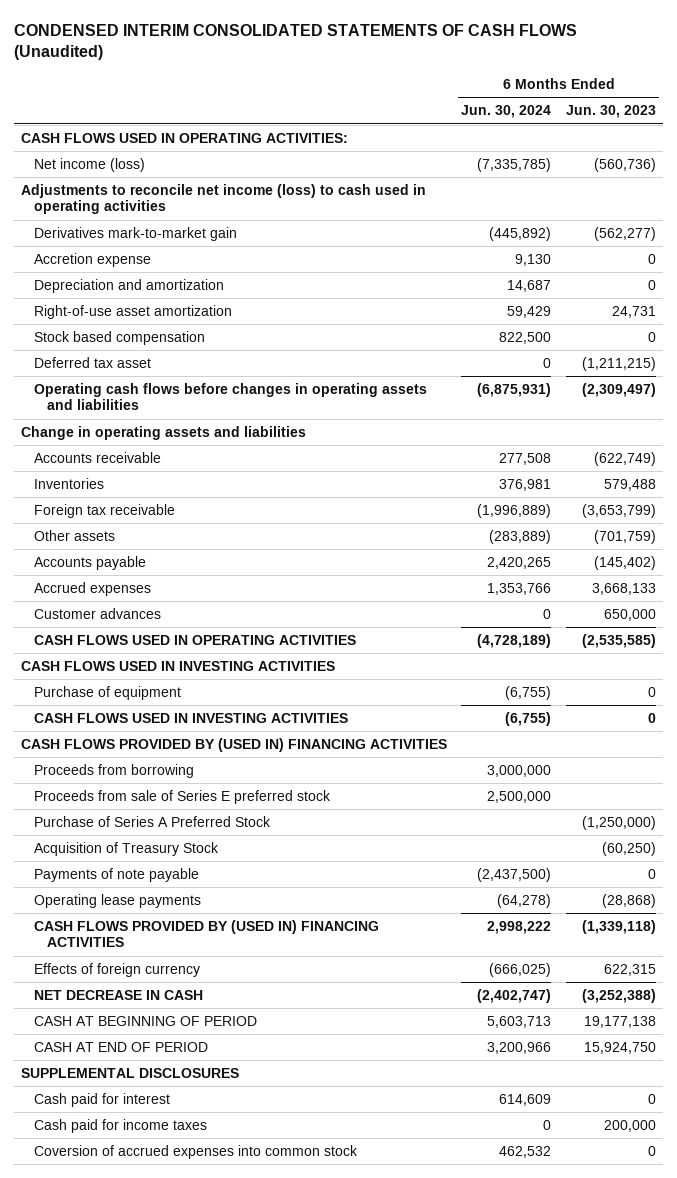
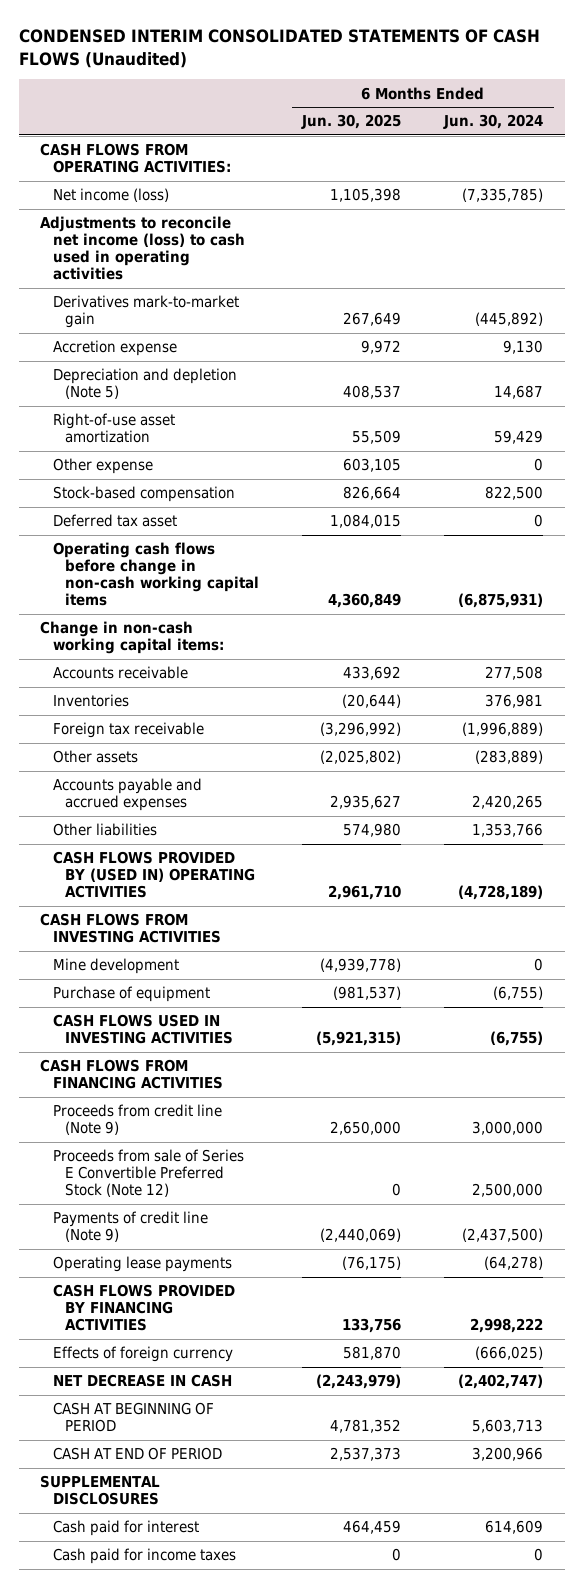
[565,105,656,119] Jun. 30, 2023 -> none
none -> [301,114,402,130] Jun. 30, 2025
[21,132,349,143] CASH FLOWS USED IN OPERATING ACTIVITIES: -> [40,143,231,174] CASH FLOWS FROM OPERATING ACTIVITIES:
[34,278,225,293] Depreciation and amortization -> [52,368,237,400] Depreciation and depletion (Note 5)
none -> [52,458,153,475] Other expense
[34,330,206,345] Stock based compensation -> [52,486,235,503] Stock-based compensation
[21,425,307,440] Change in operating assets and liabilities -> none
[34,382,428,411] Operating cash flows before changes in operating assets and liabilities -> [52,542,260,607] Operating cash flows before change in non-cash working capital items
none -> [40,621,224,655] Change in non-cash working capital items:
[34,607,162,619] Customer advances -> none
[34,555,147,570] Accounts payable -> [52,778,202,812] Accounts payable and accrued expenses
[34,581,152,596] Accrued expenses -> [52,823,157,837] Other liabilities
[34,634,357,645] CASH FLOWS USED IN OPERATING ACTIVITIES -> [52,851,256,899] CASH FLOWS PROVIDED BY (USED IN) OPERATING ACTIVITIES
[21,660,336,671] CASH FLOWS USED IN INVESTING ACTIVITIES -> [40,913,221,944] CASH FLOWS FROM INVESTING ACTIVITIES
none -> [52,958,179,975] Mine development
[34,763,195,778] Proceeds from borrowing -> none
[34,815,272,827] Purchase of Series A Preferred Stock -> none
[34,841,220,856] Acquisition of Treasury Stock -> none
[21,737,448,752] CASH FLOWS PROVIDED BY (USED IN) FINANCING ACTIVITIES -> [40,1059,223,1090] CASH FLOWS FROM FINANCING ACTIVITIES
none -> [52,1104,222,1136] Proceeds from credit line (Note 9)
[34,789,332,804] Proceeds from sale of Series E preferred stock -> [52,1149,244,1198] Proceeds from sale of Series E Convertible Preferred Stock (Note 12)
[34,867,200,882] Payments of note payable -> [52,1211,208,1243] Payments of credit line (Note 9)
[34,919,380,948] CASH FLOWS PROVIDED BY (USED IN) FINANCING ACTIVITIES -> [52,1284,235,1332] CASH FLOWS PROVIDED BY FINANCING ACTIVITIES
[34,1144,359,1159] Coversion of accrued expenses into common stock -> none

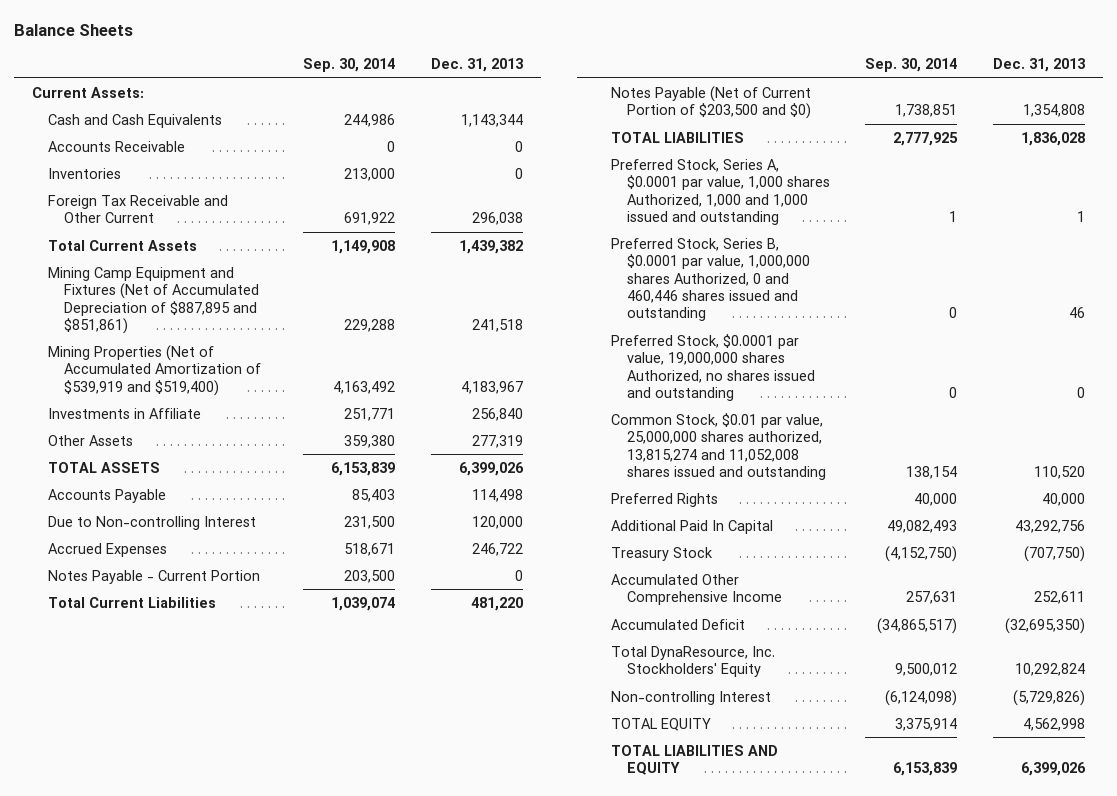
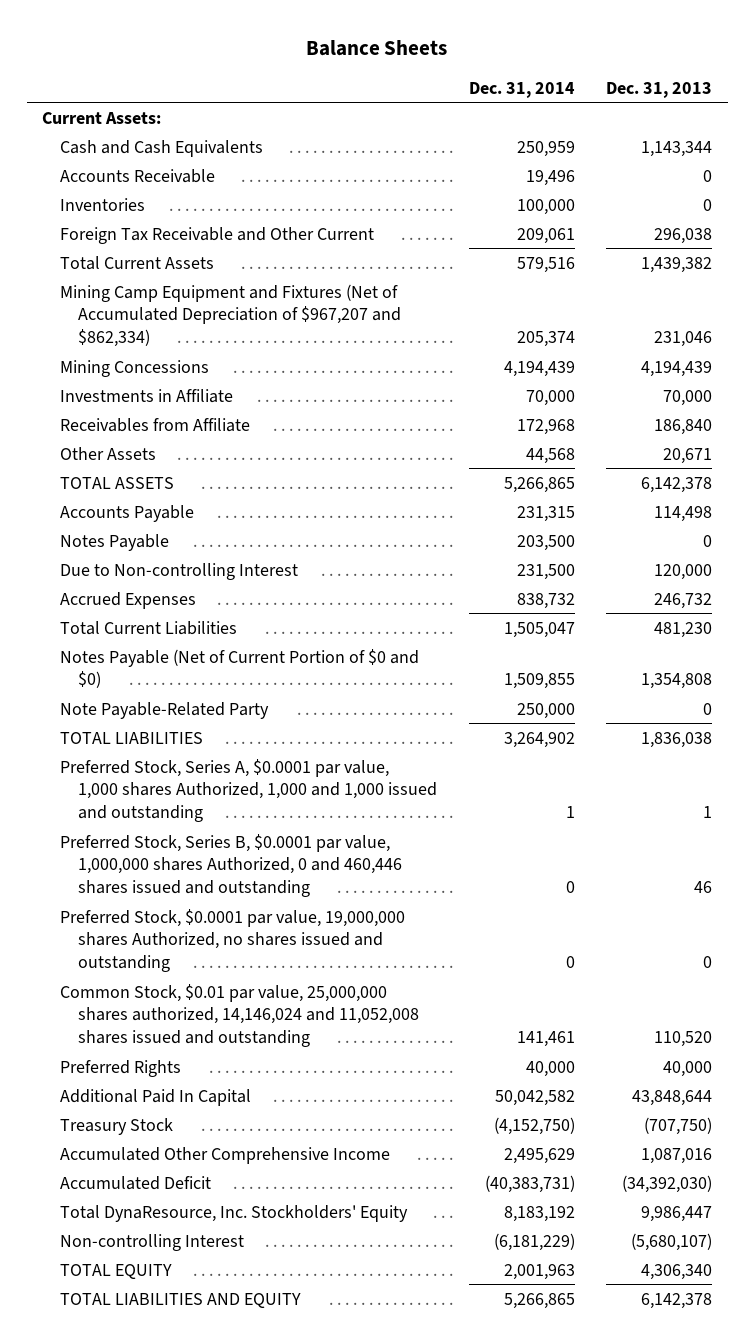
[303,58,396,73] Sep. 30, 2014 -> none
none -> [468,81,575,98] Dec. 31, 2014
[48,344,262,396] Mining Properties (Net of Accumulated Amortization of $539,919 and $519,400) -> none
[48,266,260,335] Mining Camp Equipment and Fixtures (Net of Accumulated Depreciation of $887,895 and $851,861) -> [60,283,402,348] Mining Camp Equipment and Fixtures (Net of Accumulated Depreciation of $967,207 and $862,334)
[471,319,523,333] 241,518 -> [654,331,713,348] 231,046
none -> [60,359,210,377] Mining Concessions
[471,407,523,421] 256,840 -> [663,389,713,406] 70,000
none -> [60,417,251,432] Receivables from Affiliate
[471,434,523,448] 277,319 -> [663,447,713,464] 20,671
[458,461,524,476] 6,399,026 -> [641,476,713,493] 6,142,378
none -> [60,533,170,551] Notes Payable
[48,569,261,584] Notes Payable - Current Portion -> none
[471,542,523,556] 246,722 -> [654,592,713,609] 246,732
[470,596,523,611] 481,220 -> [654,621,713,638] 481,230
[610,85,811,120] Notes Payable (Net of Current Portion of $203,500 and $0) -> [60,648,420,689] Notes Payable (Net of Current Portion of $0 and $0)
none -> [60,701,270,719] Note Payable-Related Party
[1021,131,1086,146] 1,836,028 -> [641,731,713,748] 1,836,038
[610,412,826,481] Common Stock, $0.01 par value, 25,000,000 shares authorized, 13,815,274 and 11,052,008 shares issued and outstanding -> [60,983,420,1048] Common Stock, $0.01 par value, 25,000,000 shares authorized, 14,146,024 and 11,052,008 shares issued and outstanding
[1015,519,1086,533] 43,292,756 -> [632,1089,713,1106] 43,848,644
[1034,591,1086,605] 252,611 -> [641,1147,713,1164] 1,087,016
[1005,617,1086,634] (32,695,350) -> [622,1174,713,1193] (34,392,030)
[1015,663,1086,677] 10,292,824 -> [641,1205,713,1222] 9,986,447
[1013,689,1086,706] (5,729,826) -> [631,1232,713,1251] (5,680,107)
[1023,717,1086,731] 4,562,998 -> [641,1263,713,1280] 4,306,340
[1021,762,1087,777] 6,399,026 -> [641,1292,713,1309] 6,142,378

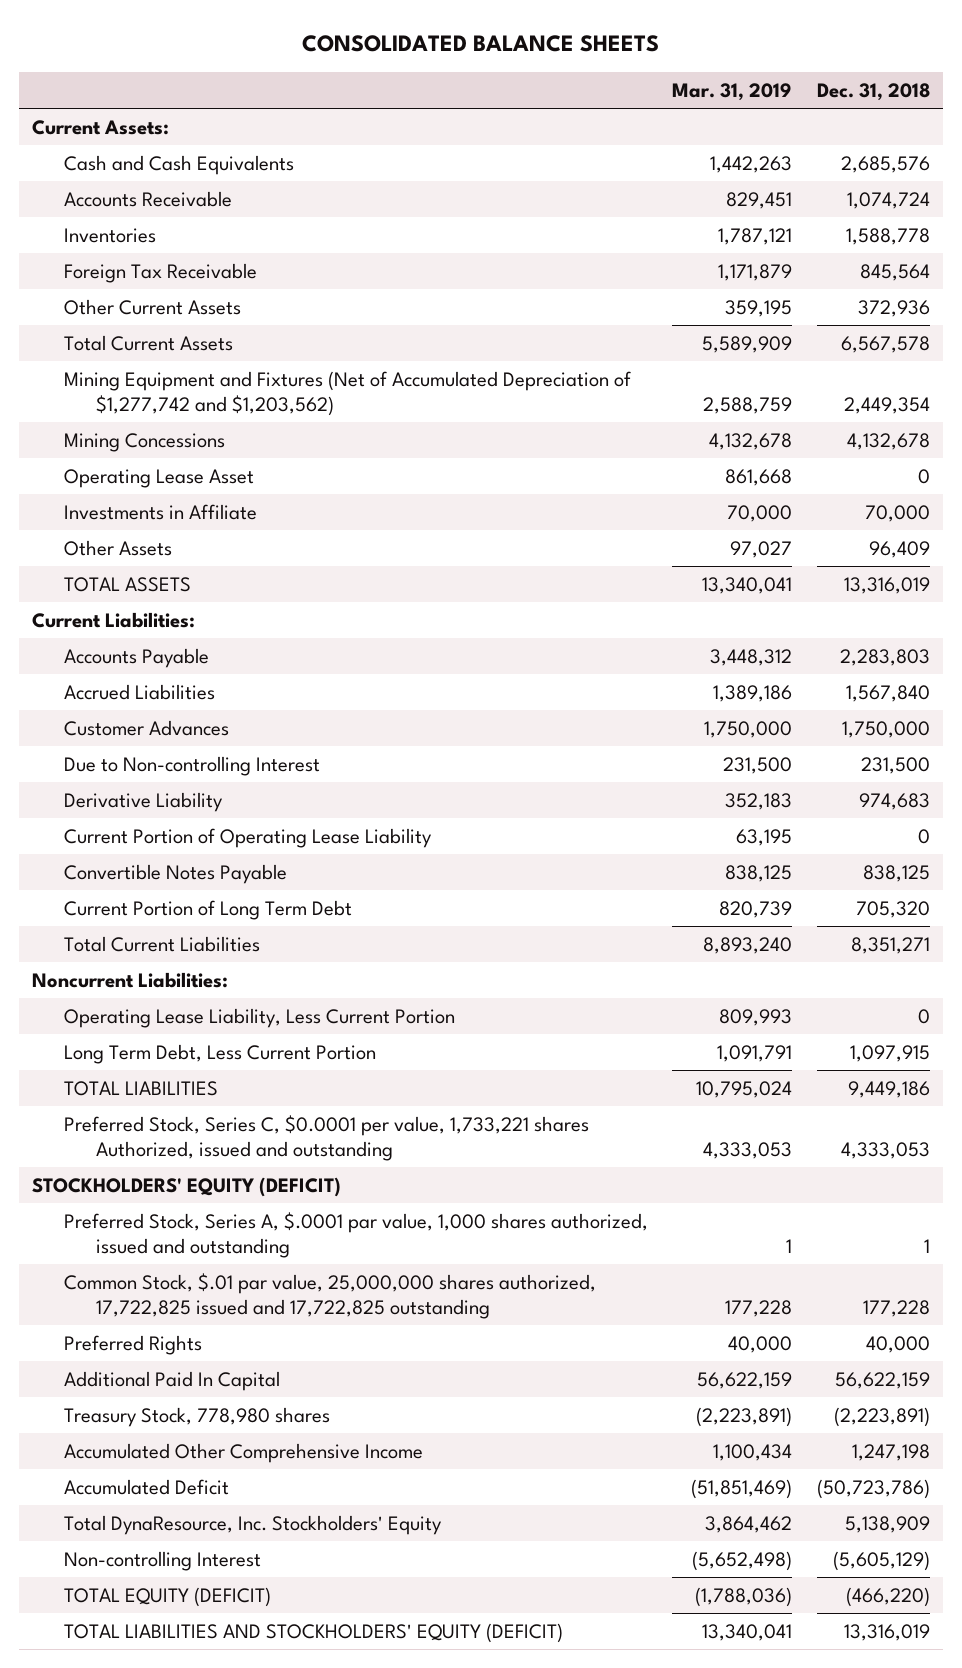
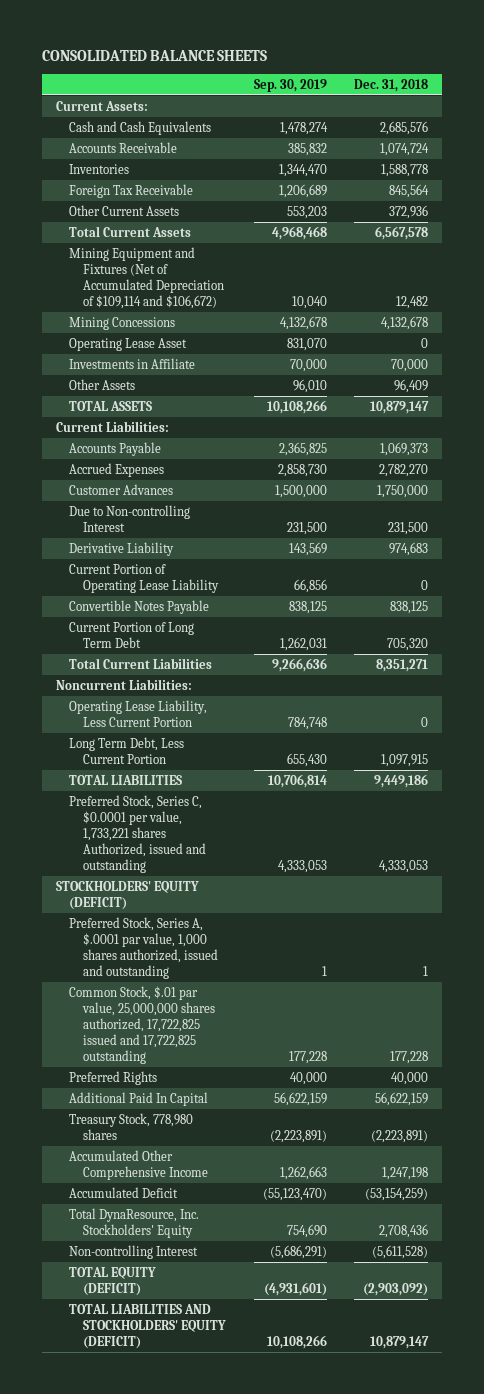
[672,82,793,101] Mar. 31, 2019 -> none
none -> [253,78,327,92] Sep. 30, 2019
[63,370,631,416] Mining Equipment and Fixtures (Net of Accumulated Depreciation of $1,277,742 and $1,203,562) -> [69,246,224,309] Mining Equipment and Fixtures (Net of Accumulated Depreciation of $109,114 and $106,672)
[844,396,931,414] 2,449,354 -> [396,295,429,309] 12,482
[844,576,931,594] 13,316,019 -> [370,400,430,414] 10,879,147
[840,648,931,666] 2,283,803 -> [380,441,429,456] 1,069,373
[63,683,215,700] Accrued Liabilities -> [69,462,165,477] Accrued Expenses
[846,684,931,702] 1,567,840 -> [379,463,429,477] 2,782,270
[817,1478,931,1499] (50,723,786) -> [365,1187,429,1201] (53,154,259)
[845,1515,931,1533] 5,138,909 -> [379,1223,429,1238] 2,708,436
[833,1550,931,1571] (5,605,129) -> [372,1244,429,1259] (5,611,528)
[846,1586,931,1607] (466,220) -> [363,1282,429,1296] (2,903,092)
[844,1623,931,1641] 13,316,019 -> [370,1335,430,1349] 10,879,147

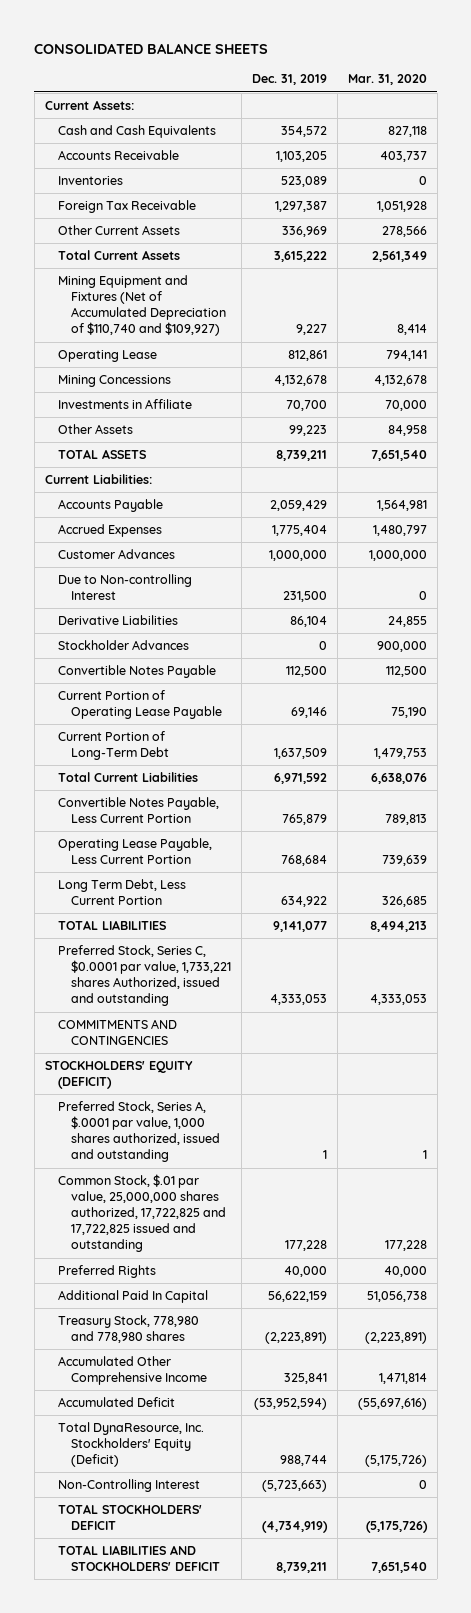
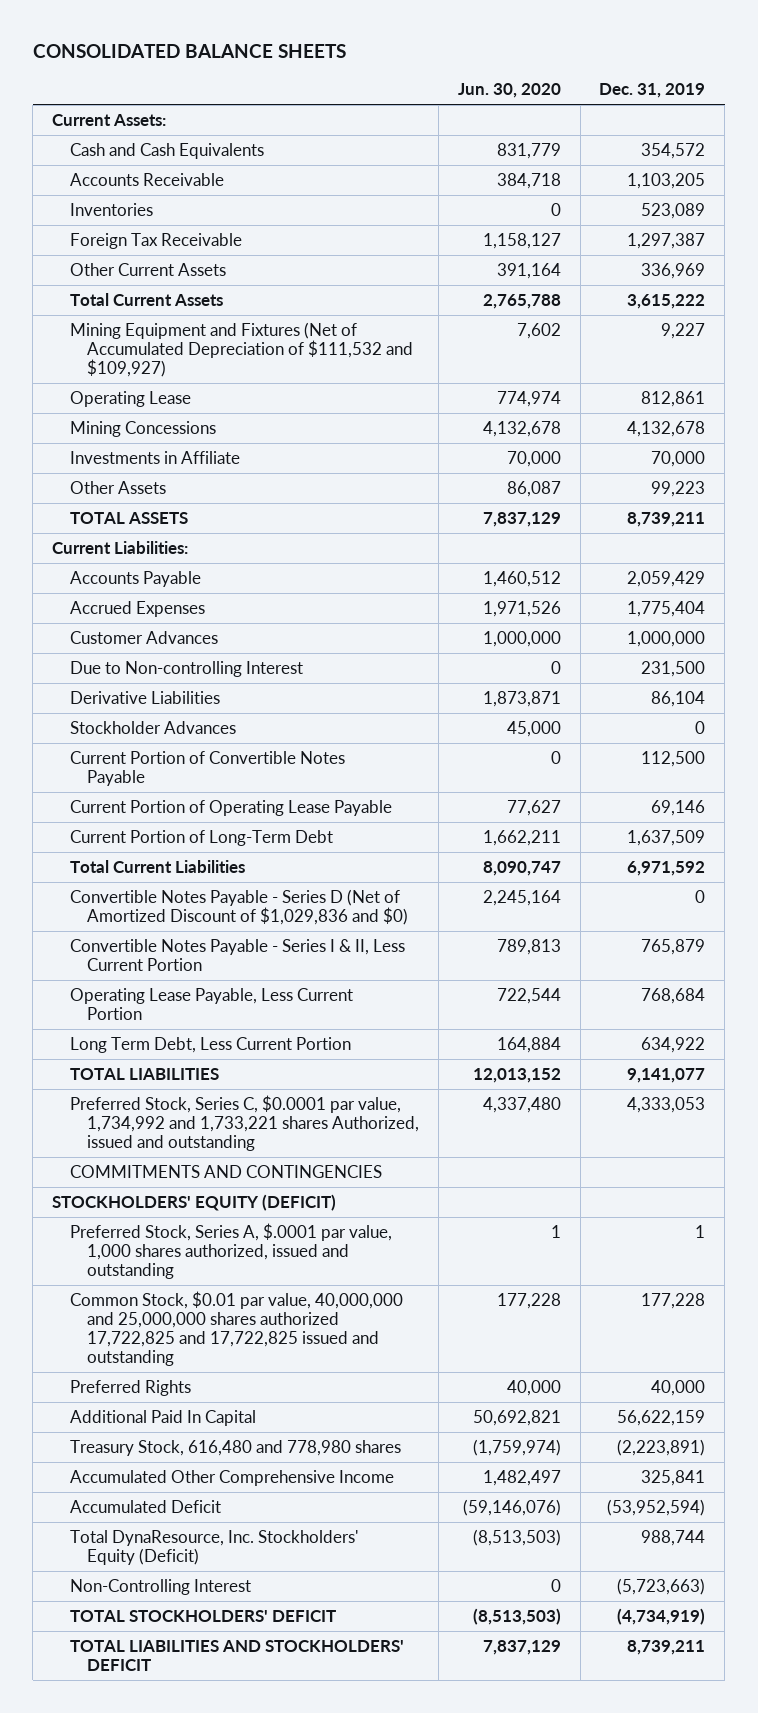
[347,74,427,86] Mar. 31, 2020 -> none
none -> [457,83,561,99] Jun. 30, 2020
[57,275,226,337] Mining Equipment and Fixtures (Net of Accumulated Depreciation of $110,740 and $109,927) -> [69,321,413,377] Mining Equipment and Fixtures (Net of Accumulated Depreciation of $111,532 and $109,927)
[285,400,327,412] 70,700 -> [651,450,706,467] 70,000
[57,665,216,679] Convertible Notes Payable -> [69,750,345,786] Current Portion of Convertible Notes Payable
none -> [69,888,408,925] Convertible Notes Payable - Series D (Net of Amortized Discount of $1,029,836 and $0)
[57,797,219,824] Convertible Notes Payable, Less Current Portion -> [69,938,405,971] Convertible Notes Payable - Series I & II, Less Current Portion
[57,945,231,1007] Preferred Stock, Series C, $0.0001 par value, 1,733,221 shares Authorized, issued and outstanding -> [69,1094,419,1151] Preferred Stock, Series C, $0.0001 par value, 1,734,992 and 1,733,221 shares Authorized, issued and outstanding
[57,1174,226,1253] Common Stock, $.01 par value, 25,000,000 shares authorized, 17,722,825 and 17,722,825 issued and outstanding -> [69,1290,403,1366] Common Stock, $0.01 par value, 40,000,000 and 25,000,000 shares authorized 17,722,825 and 17,722,825 issued and outstanding
[57,1315,199,1344] Treasury Stock, 778,980 and 778,980 shares -> [69,1439,401,1456] Treasury Stock, 616,480 and 778,980 shares

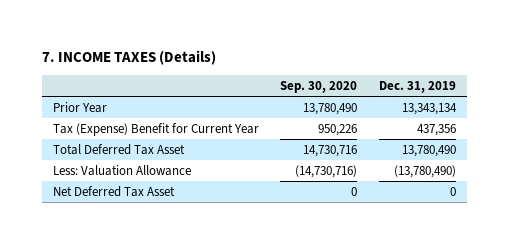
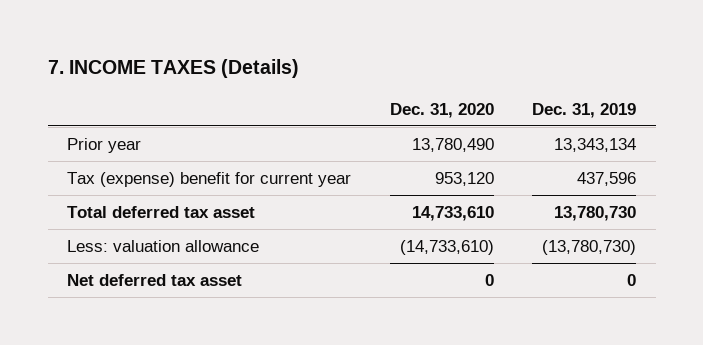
[280,81,358,94] Sep. 30, 2020 -> none
none -> [389,102,494,118] Dec. 31, 2020
[52,101,107,113] Prior Year -> [67,138,142,154] Prior year
[52,122,259,136] Tax (Expense) Benefit for Current Year -> [67,172,352,188] Tax (expense) benefit for current year
[416,123,456,136] 437,356 -> [577,172,637,187] 437,596
[52,143,185,155] Total Deferred Tax Asset -> [67,206,256,219] Total deferred tax asset
[401,144,456,157] 13,780,490 -> [554,206,637,222] 13,780,730
[52,164,191,176] Less: Valuation Allowance -> [67,240,260,253] Less: valuation allowance
[393,164,456,178] (13,780,490) -> [542,240,637,256] (13,780,730)
[52,185,175,197] Net Deferred Tax Asset -> [67,274,243,287] Net deferred tax asset

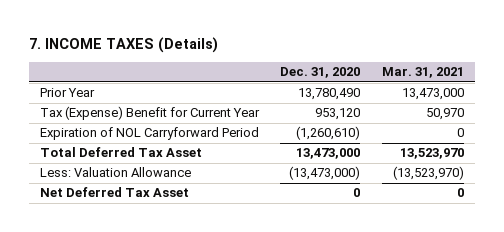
[532,102,637,118] Dec. 31, 2019 -> none
none -> [381,67,464,79] Mar. 31, 2021
[67,138,142,154] Prior year -> [40,88,96,98] Prior Year
[67,172,352,188] Tax (expense) benefit for current year -> [40,106,261,121] Tax (Expense) Benefit for Current Year
none -> [40,127,260,141] Expiration of NOL Carryforward Period
[67,206,256,219] Total deferred tax asset -> [40,147,203,158] Total Deferred Tax Asset
[411,206,494,222] 14,733,610 -> [296,148,361,160] 13,473,000
[67,240,260,253] Less: valuation allowance -> [40,167,192,178] Less: Valuation Allowance
[399,240,494,256] (14,733,610) -> [289,166,361,181] (13,473,000)
[67,274,243,287] Net deferred tax asset -> [40,187,190,198] Net Deferred Tax Asset

